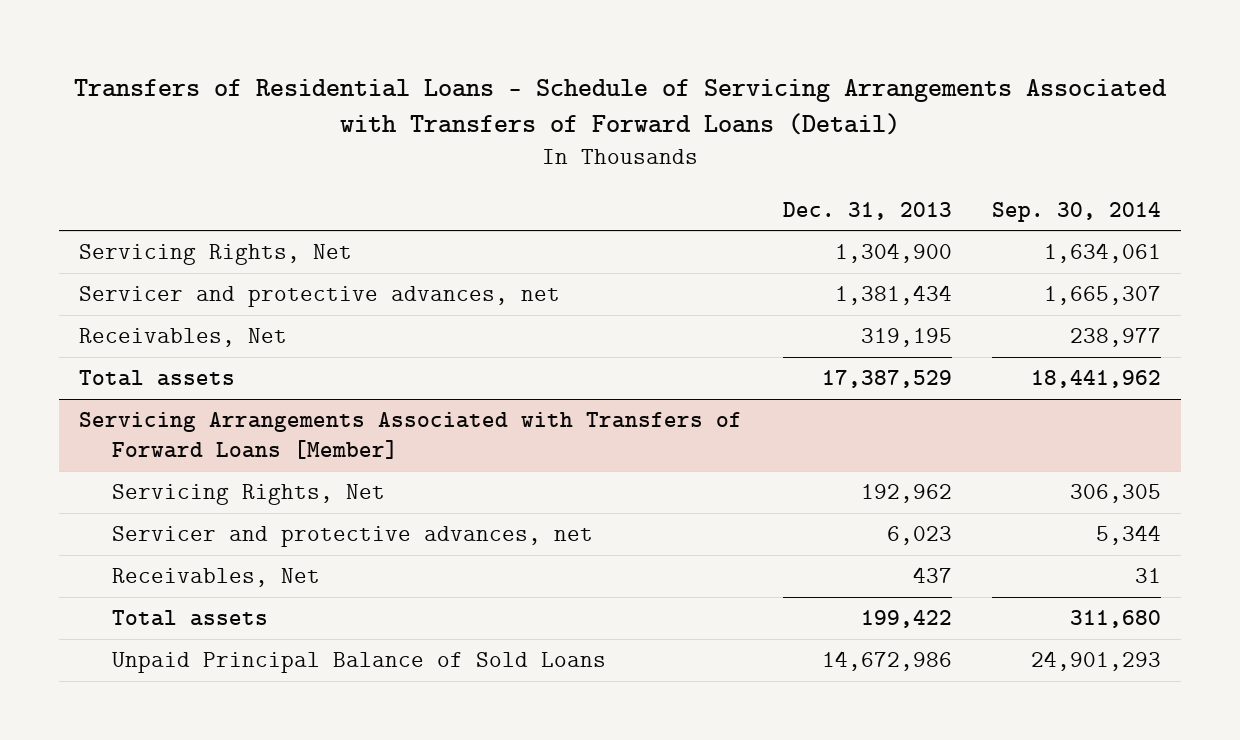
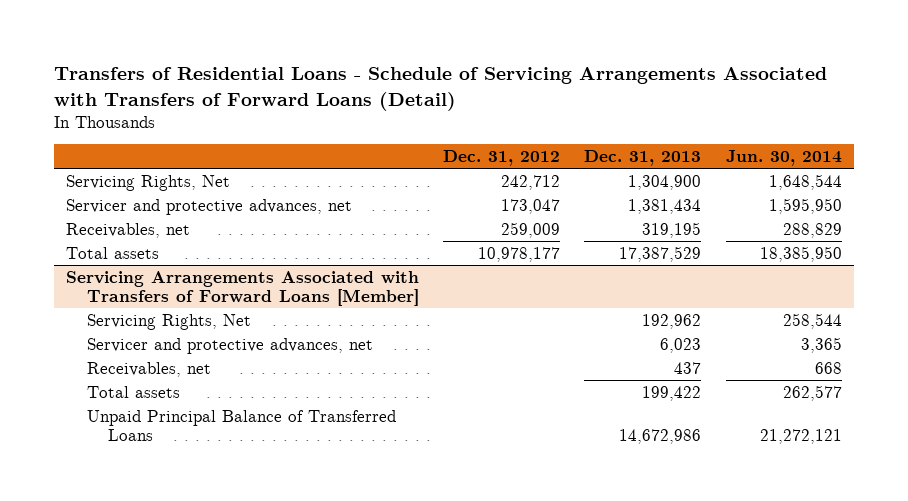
[991,201,1161,222] Sep. 30, 2014 -> none
none -> [443,150,561,167] Dec. 31, 2012
none -> [725,150,842,167] Jun. 30, 2014
[79,328,288,348] Receivables, Net -> [66,222,191,238] Receivables, net
[111,568,320,588] Receivables, Net -> [87,361,212,377] Receivables, net
[111,652,606,674] Unpaid Principal Balance of Sold Loans -> [87,409,397,442] Unpaid Principal Balance of Transferred Loans

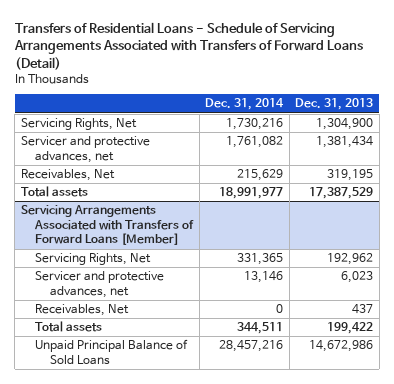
[443,150,561,167] Dec. 31, 2012 -> none
[725,150,842,167] Jun. 30, 2014 -> none
none -> [205,98,285,111] Dec. 31, 2014
[66,222,191,238] Receivables, net -> [20,169,115,182] Receivables, Net
[87,361,212,377] Receivables, net -> [35,304,130,317] Receivables, Net
[87,409,397,442] Unpaid Principal Balance of Transferred Loans -> [35,339,189,365] Unpaid Principal Balance of Sold Loans

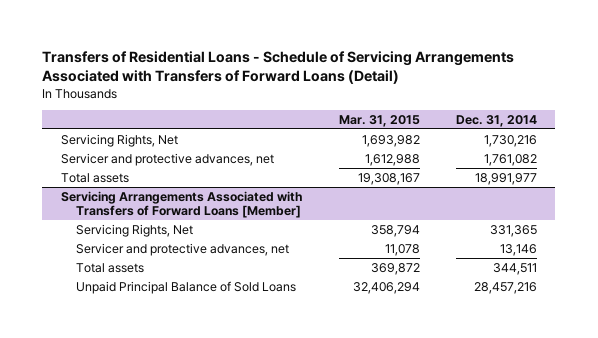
[295,98,374,111] Dec. 31, 2013 -> none
none -> [338,114,420,127] Mar. 31, 2015
[20,169,115,182] Receivables, Net -> none
[35,304,130,317] Receivables, Net -> none

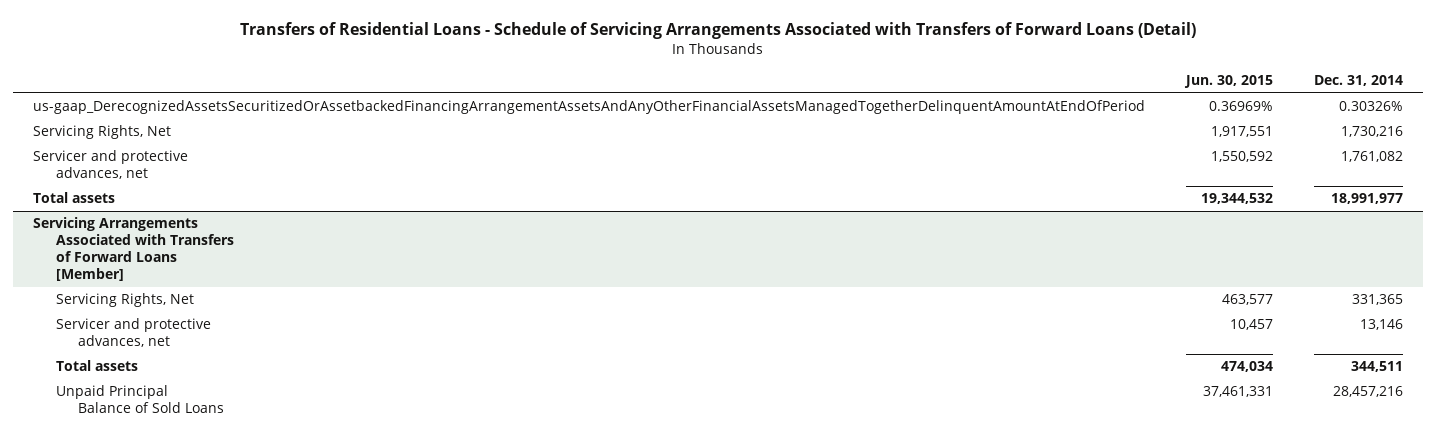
[338,114,420,127] Mar. 31, 2015 -> none
none -> [1184,75,1274,89] Jun. 30, 2015
none -> [33,100,1146,115] us-gaap_DerecognizedAssetsSecuritizedOrAssetbackedFinancingArrangementAssetsAndAnyOtherFinancialAssetsManagedTogetherDelinquentAmountAtEndOfPeriod

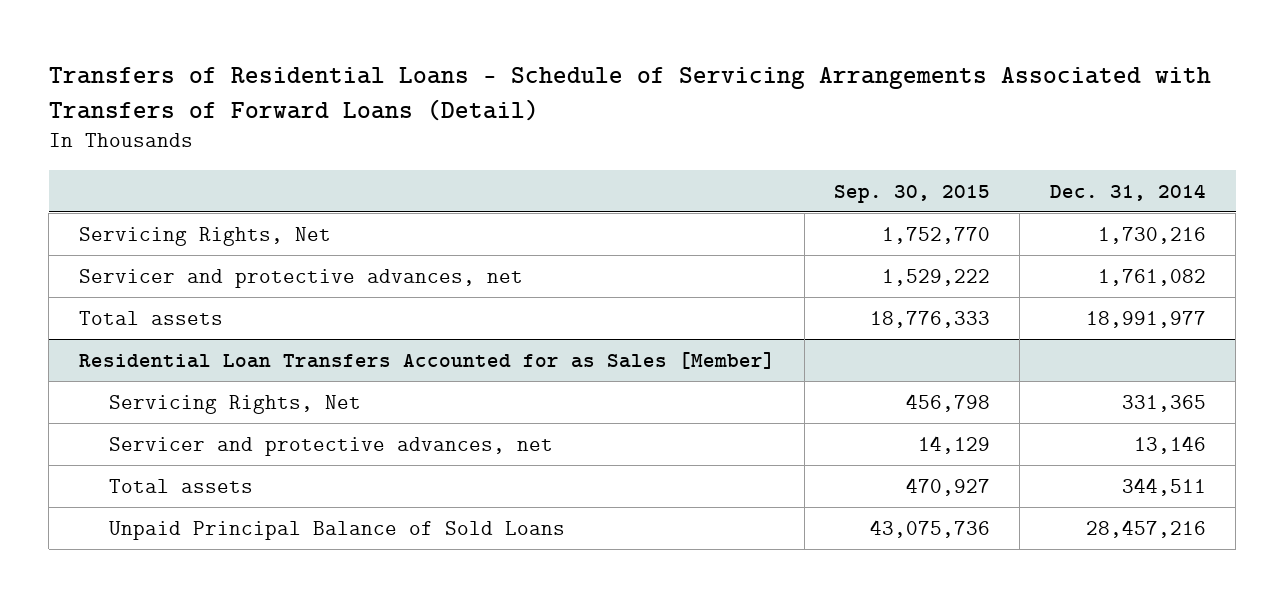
[1184,75,1274,89] Jun. 30, 2015 -> none
none -> [834,184,991,203] Sep. 30, 2015
[33,100,1146,115] us-gaap_DerecognizedAssetsSecuritizedOrAssetbackedFinancingArrangementAssetsAndAnyOtherFinancialAssetsManagedTogetherDelinquentAmountAtEndOfPeriod -> none
[33,217,234,282] Servicing Arrangements Associated with Transfers of Forward Loans [Member] -> none
none -> [78,351,775,369] Residential Loan Transfers Accounted for as Sales [Member]

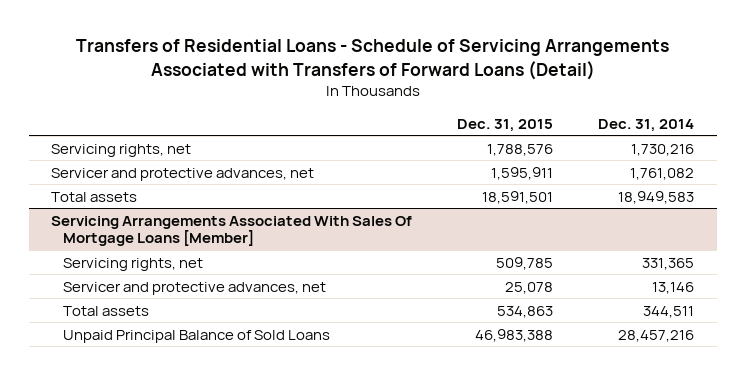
[834,184,991,203] Sep. 30, 2015 -> none
none -> [457,118,554,132] Dec. 31, 2015
[78,226,331,246] Servicing Rights, Net -> [51,143,192,157] Servicing rights, net
[78,351,775,369] Residential Loan Transfers Accounted for as Sales [Member] -> none
[1085,310,1206,328] 18,991,977 -> [618,190,695,204] 18,949,583
none -> [51,215,413,247] Servicing Arrangements Associated With Sales Of Mortgage Loans [Member]
[109,394,362,414] Servicing Rights, Net -> [63,257,204,271] Servicing rights, net

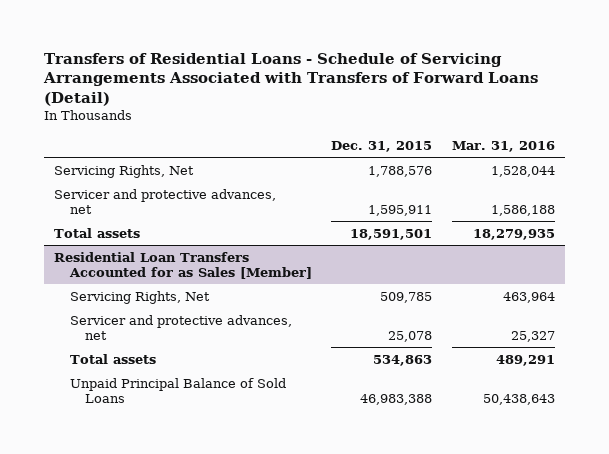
[598,118,695,132] Dec. 31, 2014 -> none
none -> [451,140,555,152] Mar. 31, 2016
[51,143,192,157] Servicing rights, net -> [53,164,194,178] Servicing Rights, Net
[51,215,413,247] Servicing Arrangements Associated With Sales Of Mortgage Loans [Member] -> none
none -> [53,251,312,279] Residential Loan Transfers Accounted for as Sales [Member]
[63,257,204,271] Servicing rights, net -> [69,290,210,304] Servicing Rights, Net

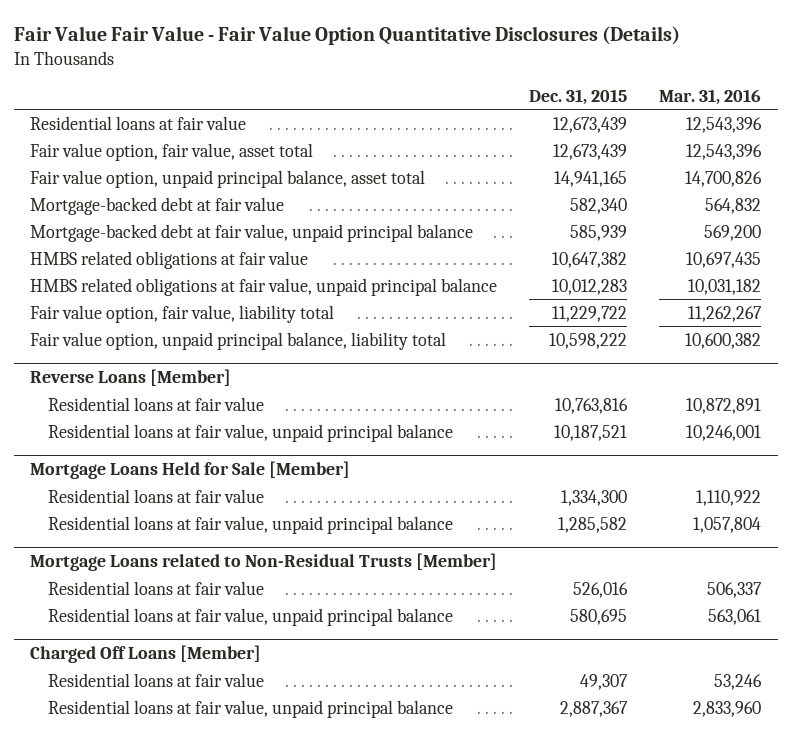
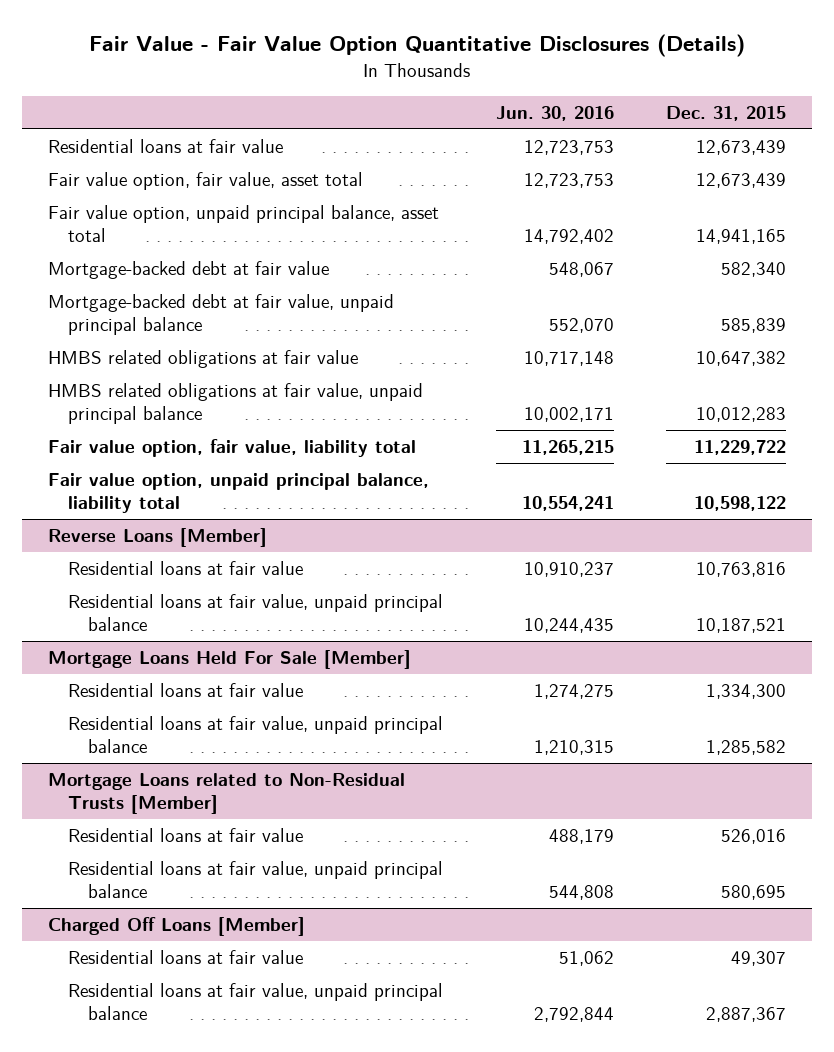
[14,26,681,46] Fair Value Fair Value - Fair Value Option Quantitative Disclosures (Details) -> [88,34,745,58] Fair Value - Fair Value Option Quantitative Disclosures (Details)
[659,88,762,105] Mar. 31, 2016 -> none
none -> [495,106,614,122] Jun. 30, 2016
[570,224,628,241] 585,939 -> [720,318,786,334] 585,839
[549,332,628,349] 10,598,222 -> [693,496,786,512] 10,598,122
[30,461,351,480] Mortgage Loans Held for Sale [Member] -> [47,650,411,670] Mortgage Loans Held For Sale [Member]

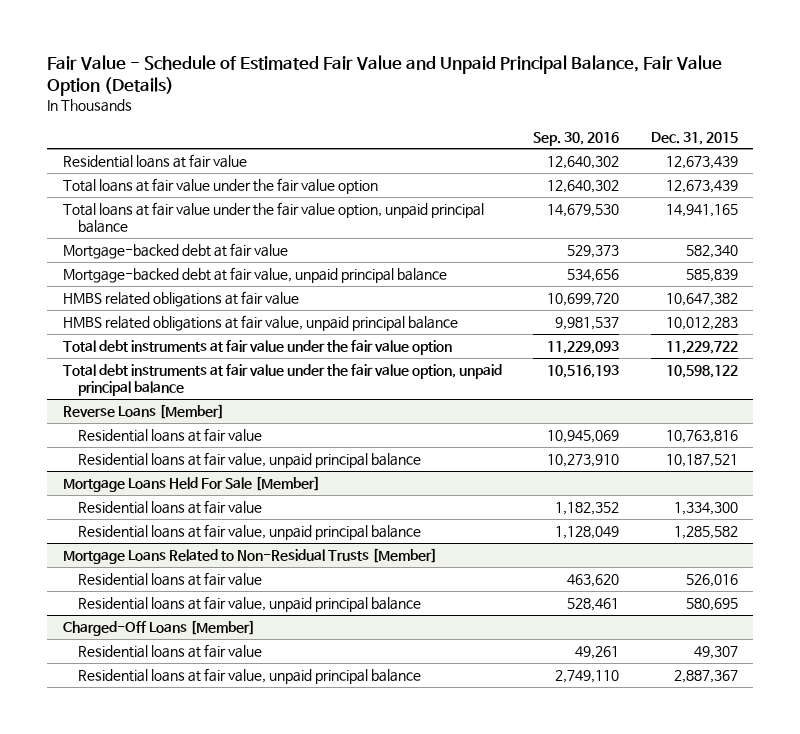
[88,34,745,58] Fair Value - Fair Value Option Quantitative Disclosures (Details) -> [47,55,723,97] Fair Value - Schedule of Estimated Fair Value and Unpaid Principal Balance, Fair Value Option (Details)
[495,106,614,122] Jun. 30, 2016 -> none
none -> [533,131,620,146] Sep. 30, 2016
[47,172,363,191] Fair value option, fair value, asset total -> [62,178,378,195] Total loans at fair value under the fair value option
[47,205,439,243] Fair value option, unpaid principal balance, asset total -> [62,202,484,234] Total loans at fair value under the fair value option, unpaid principal balance
[47,439,416,458] Fair value option, fair value, liability total -> [62,340,452,356] Total debt instruments at fair value under the fair value option
[47,473,429,514] Fair value option, unpaid principal balance, liability total -> [62,364,502,397] Total debt instruments at fair value under the fair value option, unpaid principal balance
[47,773,405,815] Mortgage Loans related to Non-Residual Trusts [Member] -> [62,548,437,565] Mortgage Loans Related to Non-Residual Trusts [Member]
[47,917,305,937] Charged Off Loans [Member] -> [62,620,255,637] Charged-Off Loans [Member]

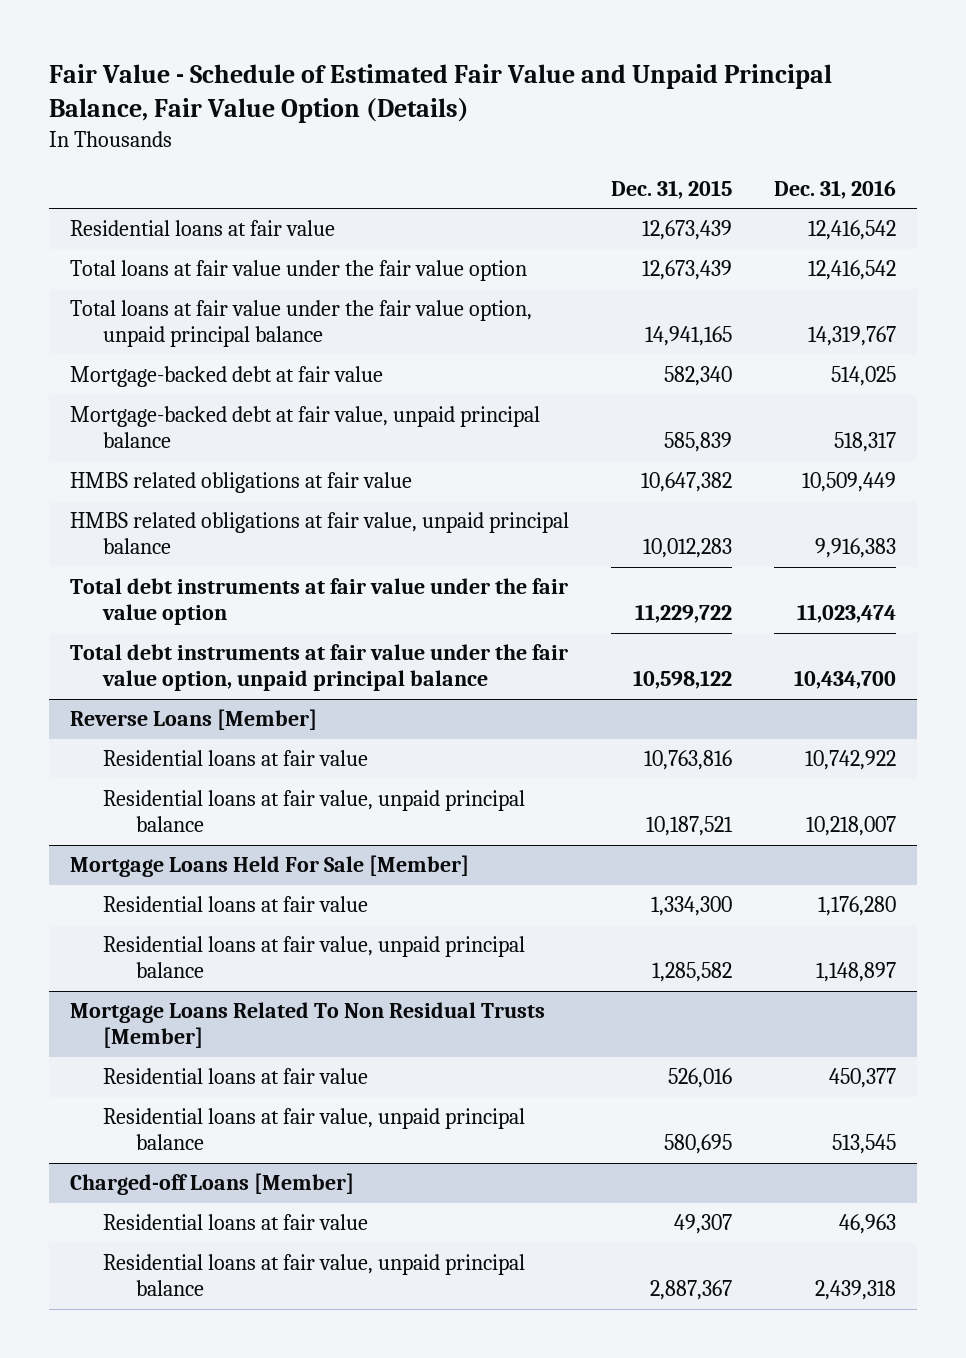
[533,131,620,146] Sep. 30, 2016 -> none
none -> [774,180,897,200] Dec. 31, 2016
[62,548,437,565] Mortgage Loans Related to Non-Residual Trusts [Member] -> [69,1002,545,1049] Mortgage Loans Related To Non Residual Trusts [Member]
[62,620,255,637] Charged-Off Loans [Member] -> [69,1173,354,1196] Charged-off Loans [Member]

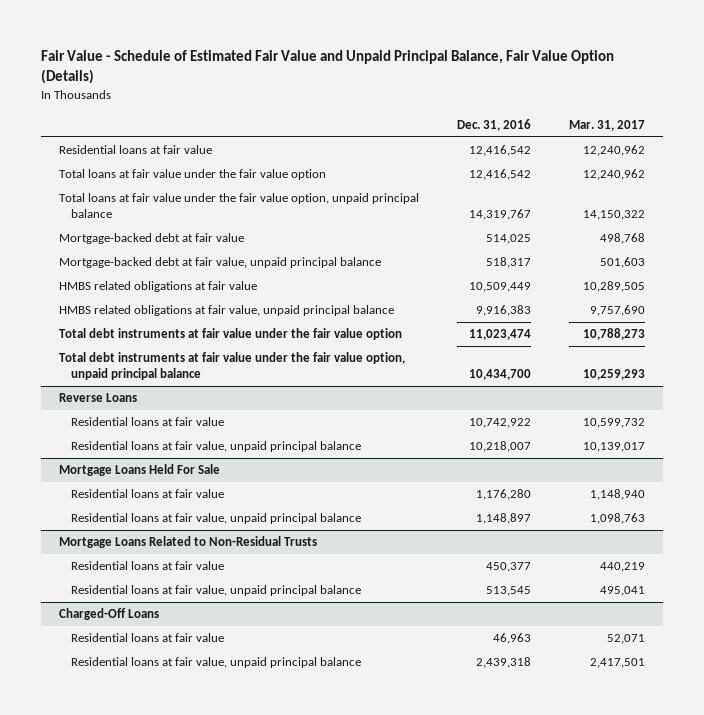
[611,180,733,200] Dec. 31, 2015 -> none
none -> [568,119,645,131] Mar. 31, 2017
[69,709,317,731] Reverse Loans [Member] -> [59,393,138,403] Reverse Loans
[69,855,469,878] Mortgage Loans Held For Sale [Member] -> [59,464,221,477] Mortgage Loans Held For Sale
[69,1002,545,1049] Mortgage Loans Related To Non Residual Trusts [Member] -> [59,536,318,549] Mortgage Loans Related to Non-Residual Trusts
[69,1173,354,1196] Charged-off Loans [Member] -> [59,608,160,621] Charged-Off Loans

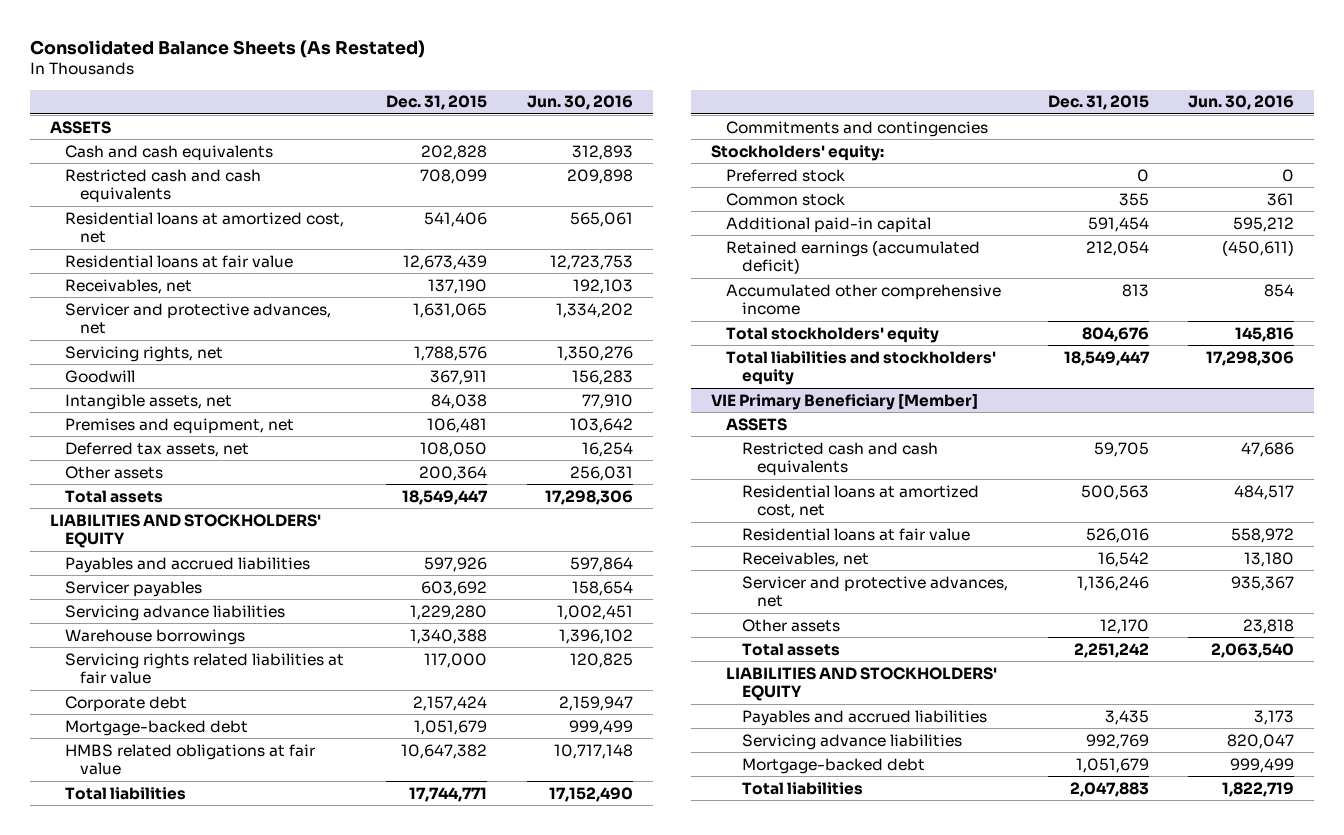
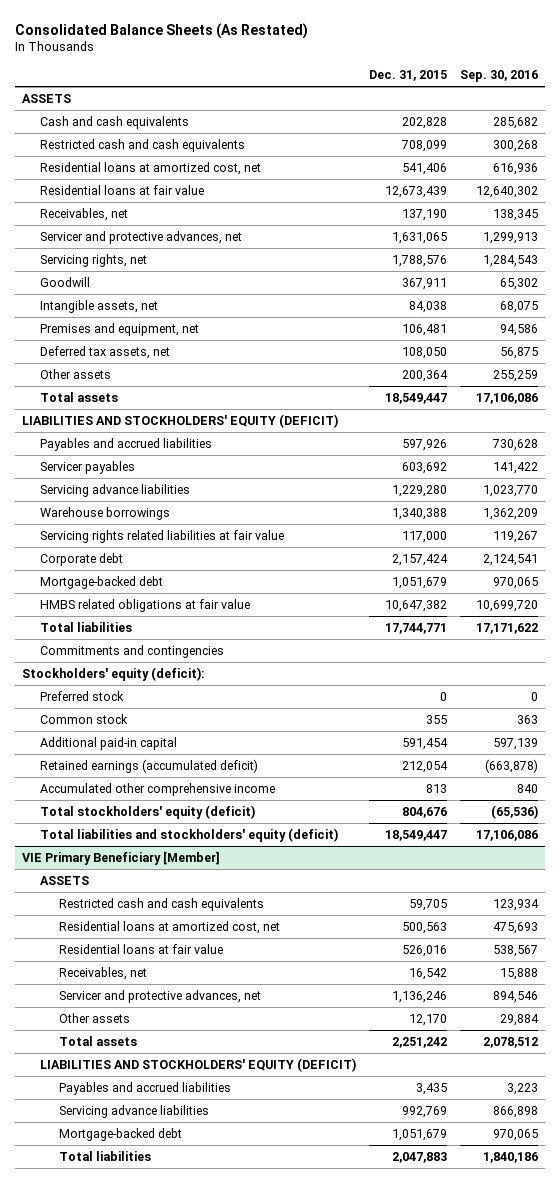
[526,95,633,111] Jun. 30, 2016 -> none
none -> [460,70,539,83] Sep. 30, 2016
[49,513,321,549] LIABILITIES AND STOCKHOLDERS' EQUITY -> [21,413,338,428] LIABILITIES AND STOCKHOLDERS' EQUITY (DEFICIT)
[711,144,885,161] Stockholders' equity: -> [21,666,205,681] Stockholders' equity (deficit):
[726,326,940,343] Total stockholders' equity -> [40,804,256,819] Total stockholders' equity (deficit)
[726,350,997,386] Total liabilities and stockholders' equity -> [40,827,339,842] Total liabilities and stockholders' equity (deficit)
[726,666,998,702] LIABILITIES AND STOCKHOLDERS' EQUITY -> [40,1057,357,1072] LIABILITIES AND STOCKHOLDERS' EQUITY (DEFICIT)

